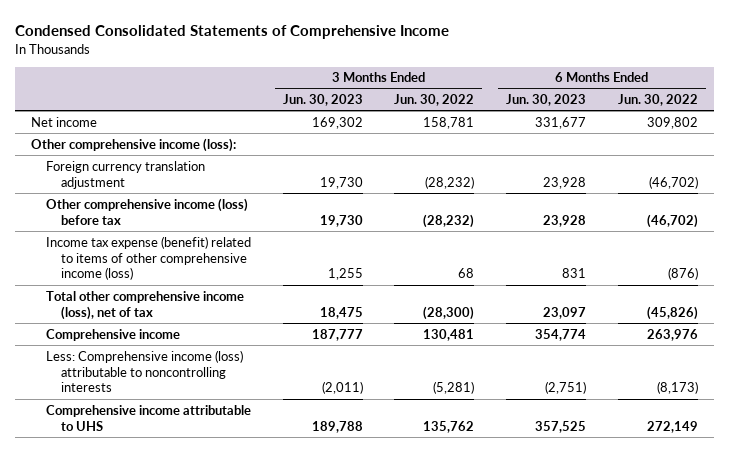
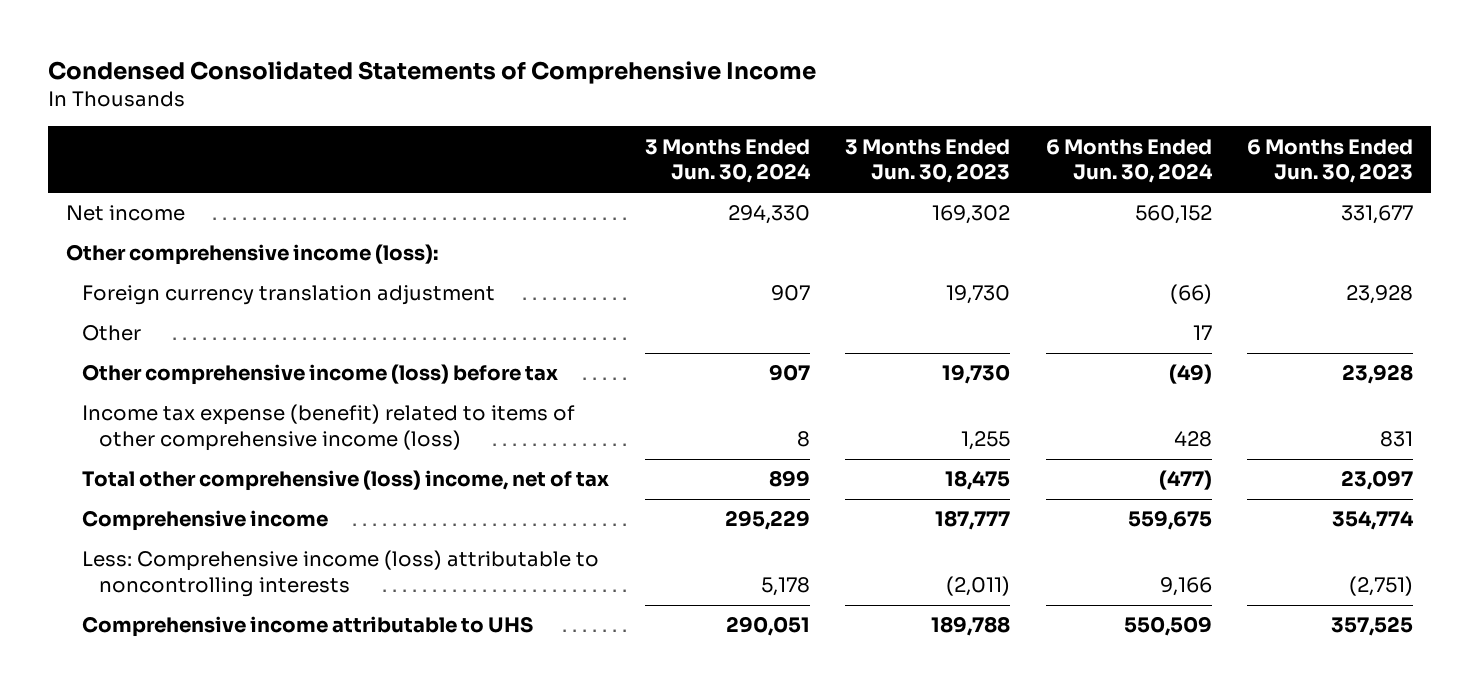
[394,94,475,107] Jun. 30, 2022 -> none
[617,94,698,107] Jun. 30, 2022 -> none
none -> [644,138,811,184] 3 Months Ended Jun. 30, 2024
none -> [1045,138,1213,184] 6 Months Ended Jun. 30, 2024
none -> [82,325,142,342] Other
[46,290,245,320] Total other comprehensive income (loss), net of tax -> [82,470,610,492] Total other comprehensive (loss) income, net of tax

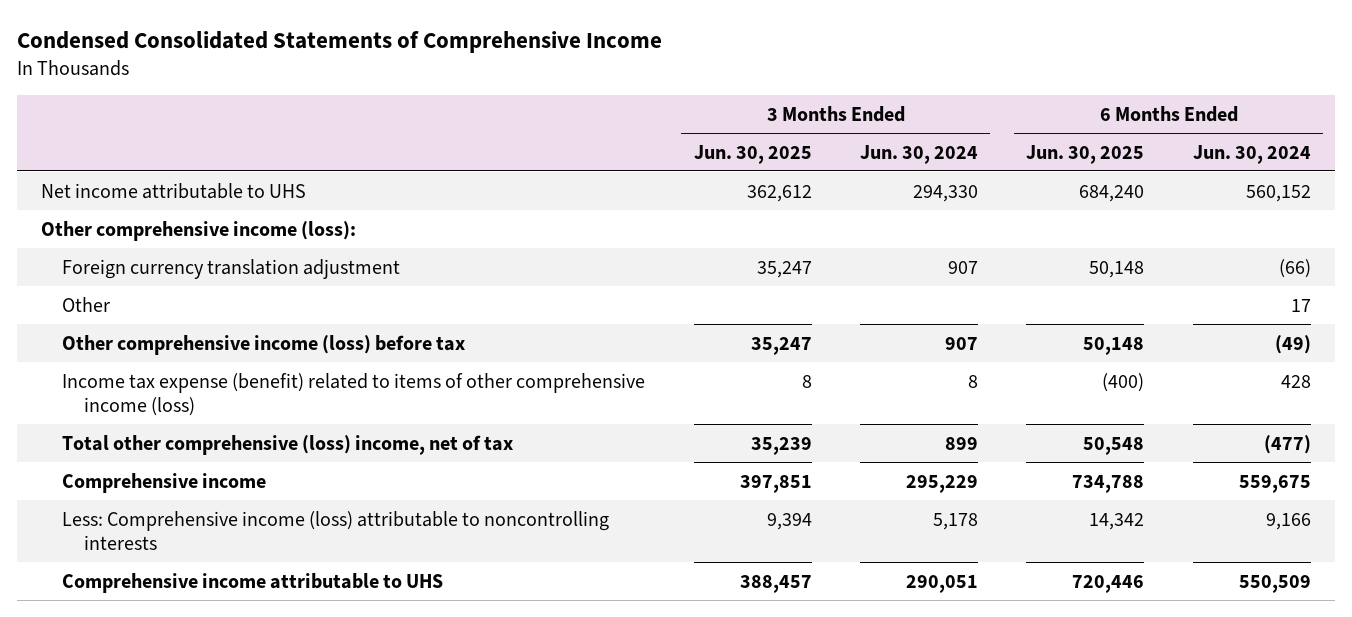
[845,138,1011,184] 3 Months Ended Jun. 30, 2023 -> none
[1247,138,1414,184] 6 Months Ended Jun. 30, 2023 -> none
none -> [693,144,812,164] Jun. 30, 2025
none -> [1026,144,1145,164] Jun. 30, 2025
[65,205,185,222] Net income -> [40,182,306,199] Net income attributable to UHS

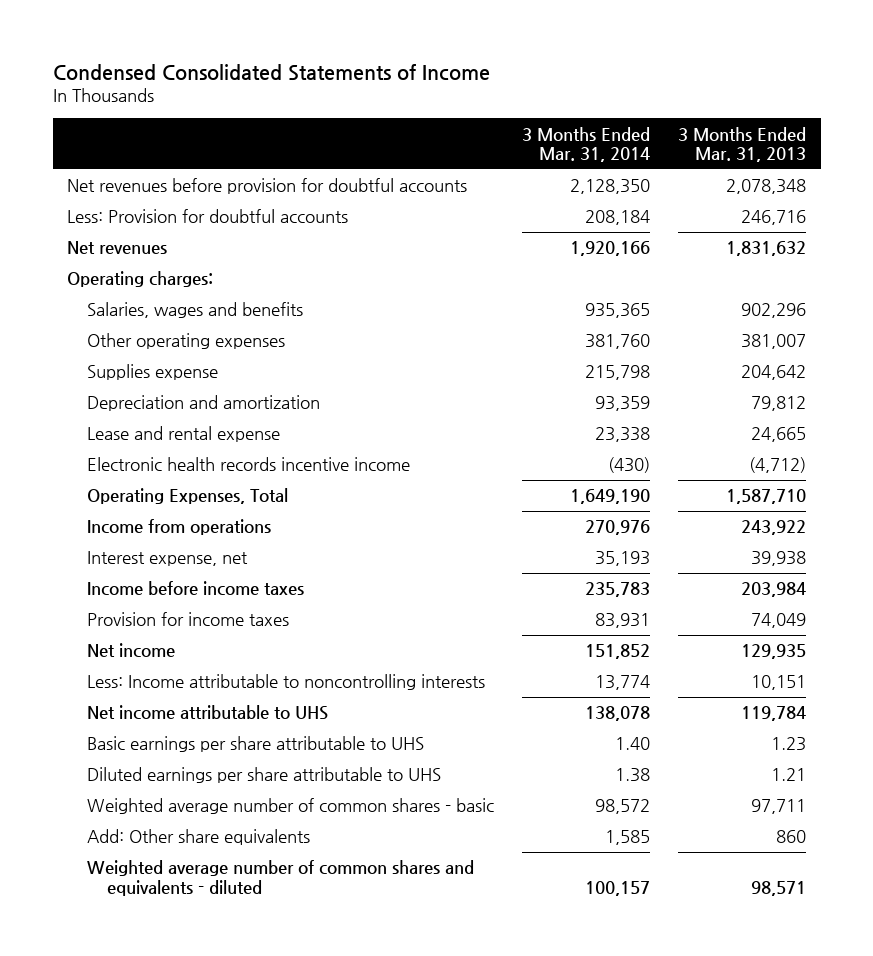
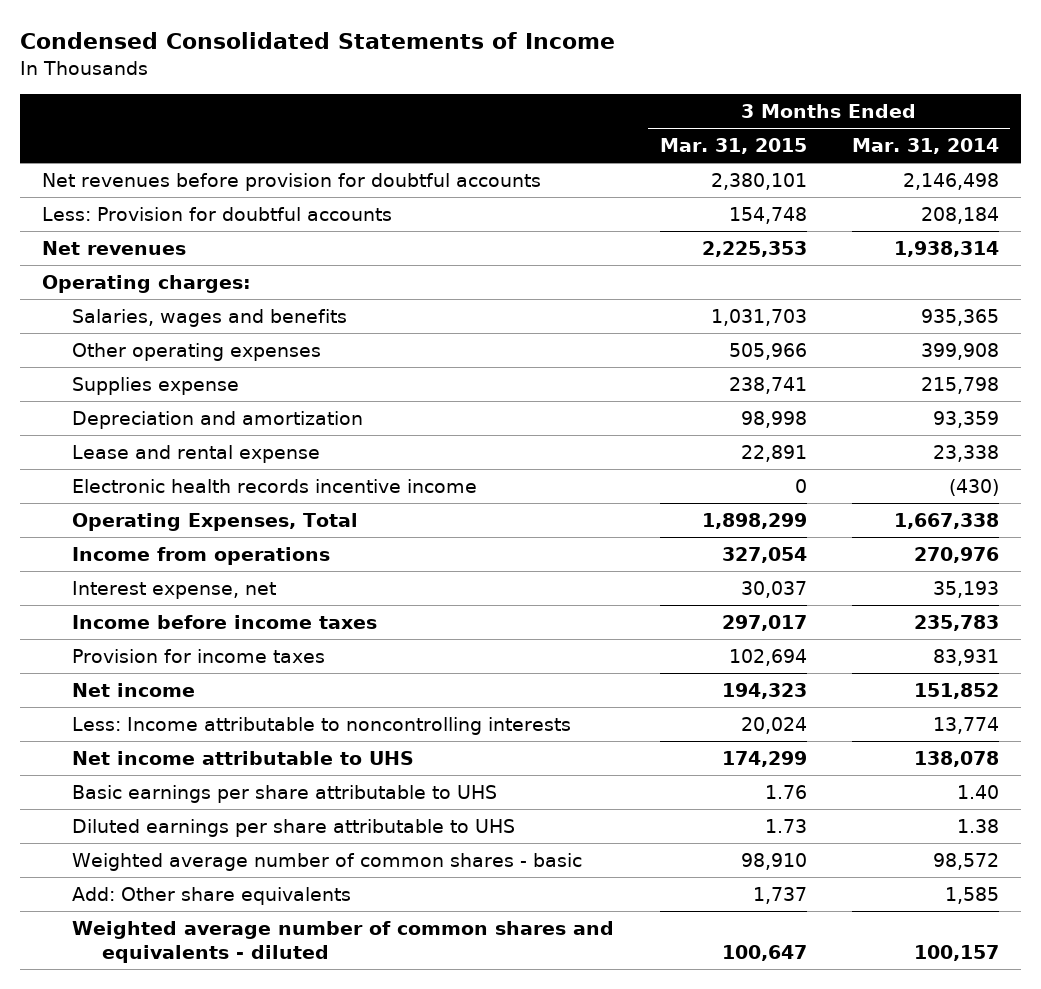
[678,126,807,162] 3 Months Ended Mar. 31, 2013 -> none
none -> [659,137,807,154] Mar. 31, 2015
[570,179,651,195] 2,128,350 -> [902,172,999,190] 2,146,498
[570,241,651,257] 1,920,166 -> [893,240,999,257] 1,938,314
[585,334,651,350] 381,760 -> [920,342,999,360] 399,908
[570,489,651,505] 1,649,190 -> [893,512,999,529] 1,667,338

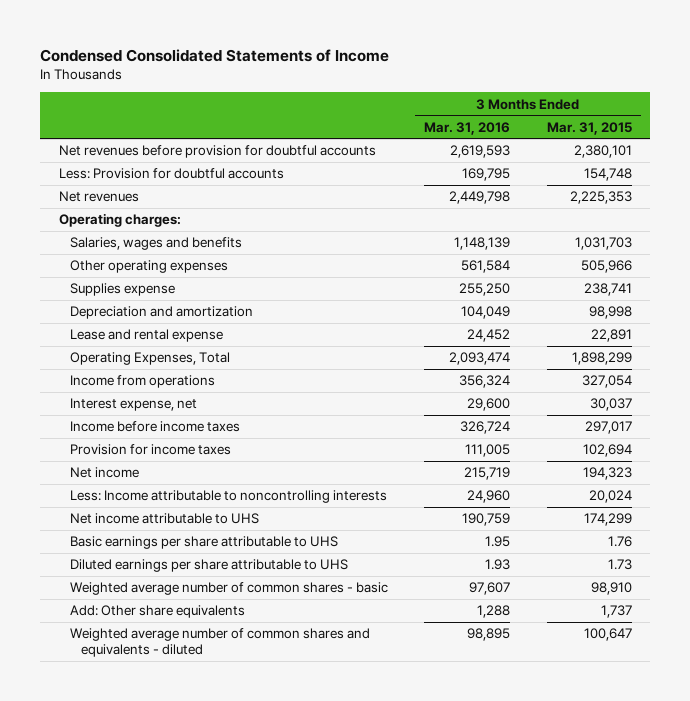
[851,137,999,154] Mar. 31, 2014 -> none
none -> [424,121,511,135] Mar. 31, 2016
[72,478,478,493] Electronic health records incentive income -> none

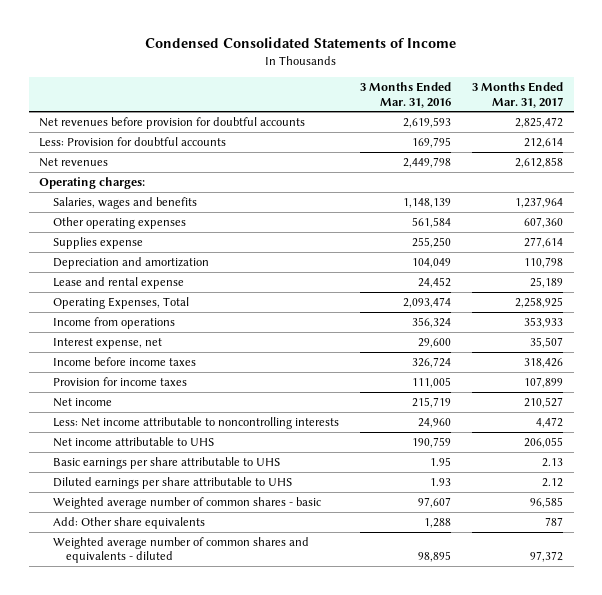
[546,121,632,135] Mar. 31, 2015 -> none
none -> [472,82,564,108] 3 Months Ended Mar. 31, 2017
[69,490,387,504] Less: Income attributable to noncontrolling interests -> [52,416,339,429] Less: Net income attributable to noncontrolling interests

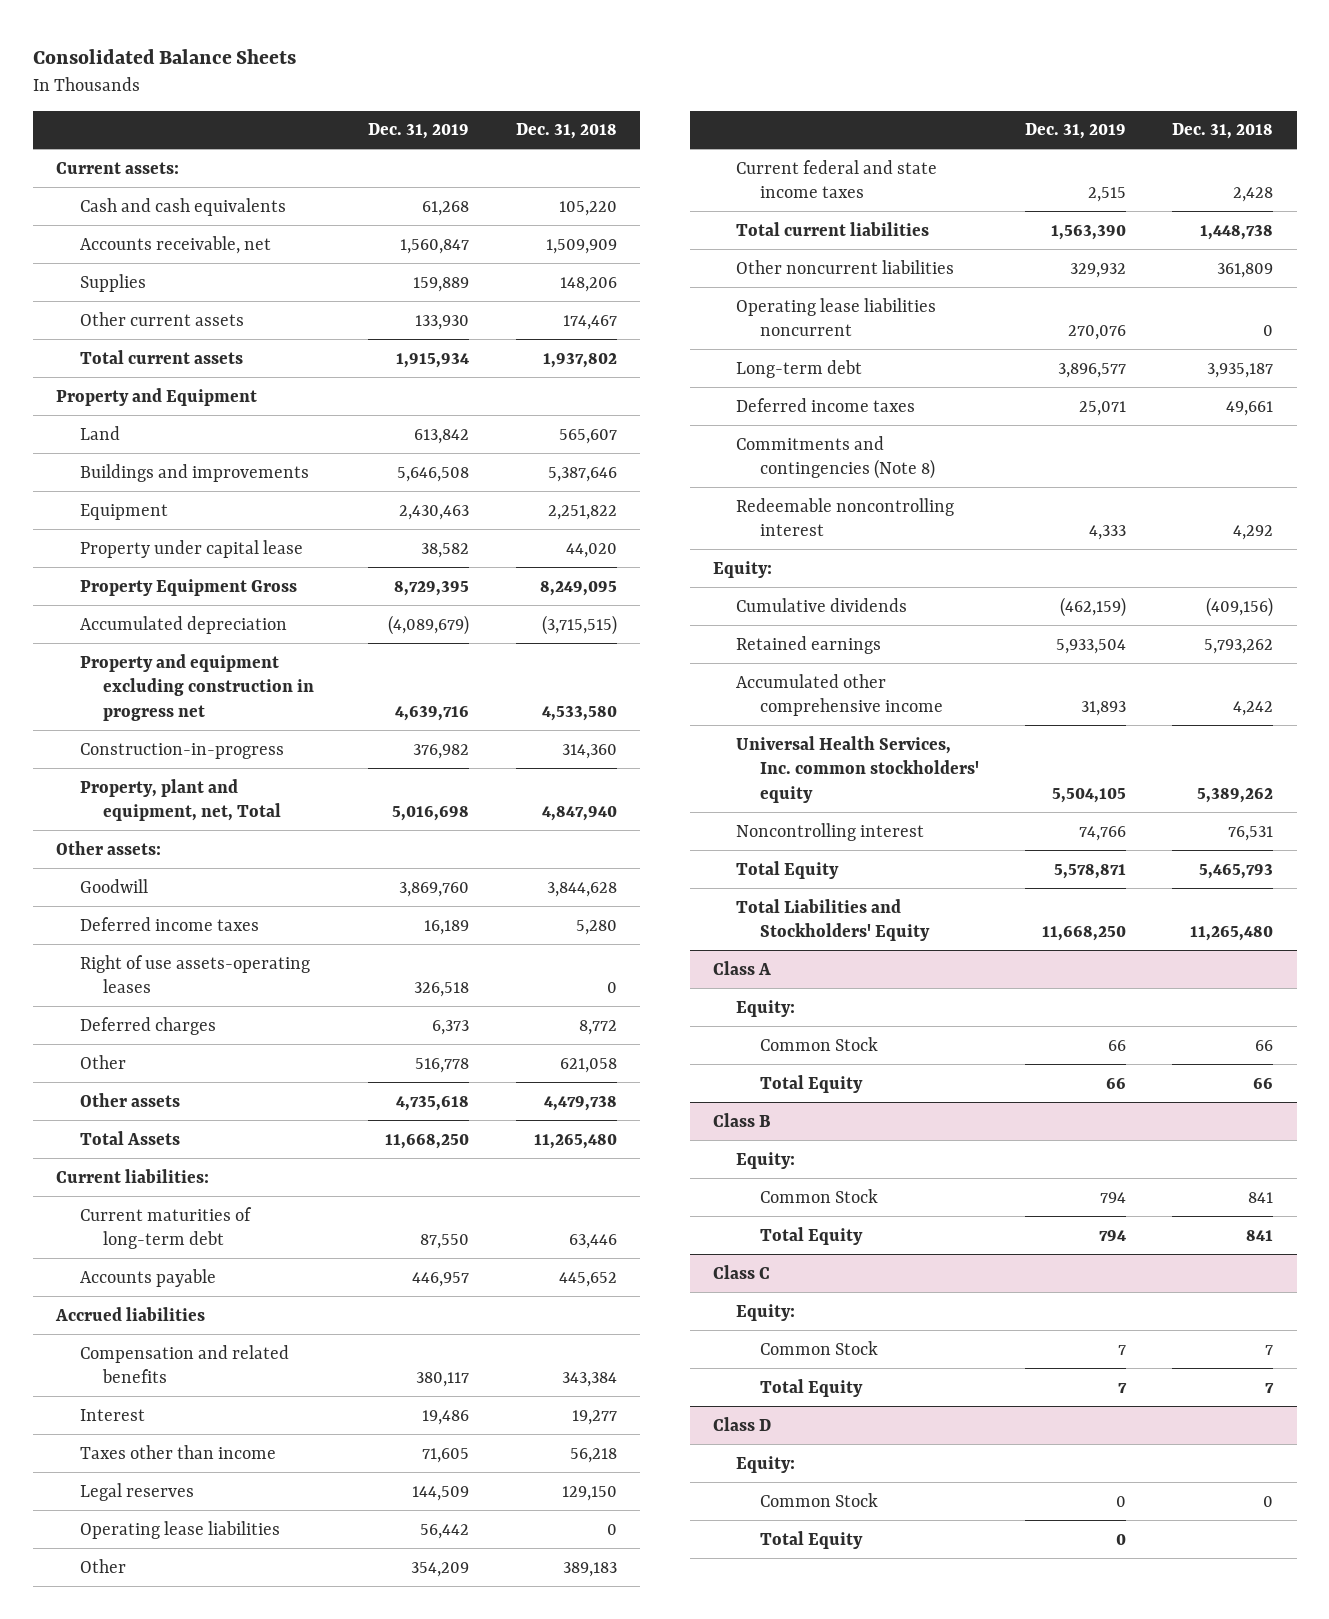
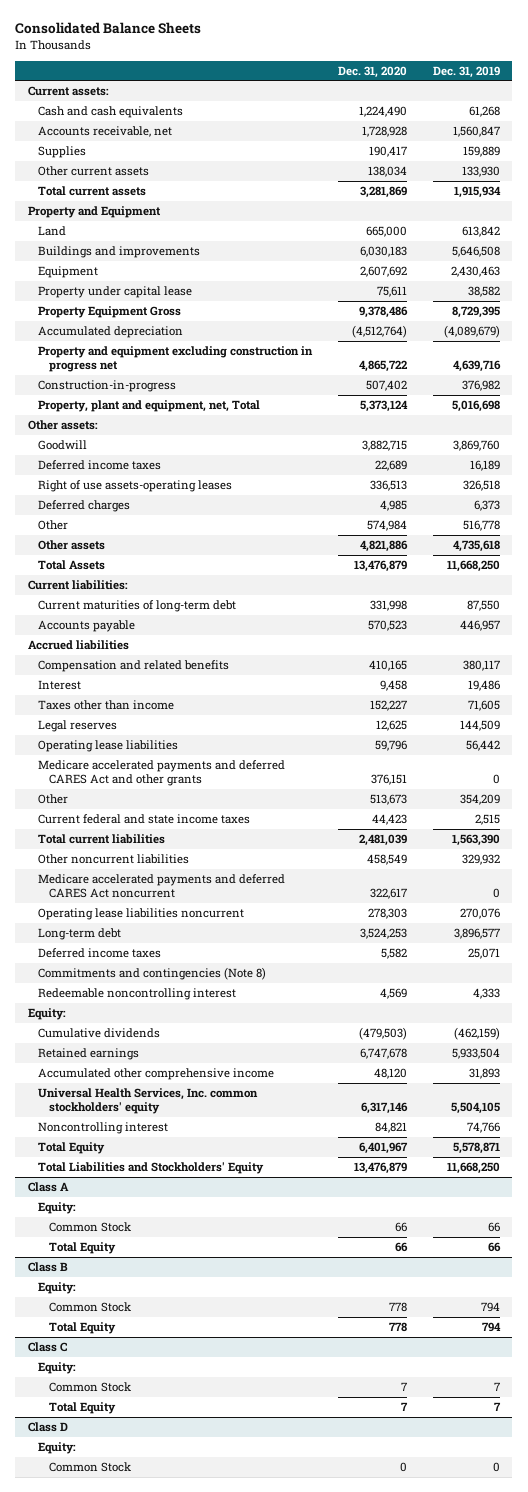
[515,123,617,140] Dec. 31, 2018 -> none
none -> [337,65,407,78] Dec. 31, 2020
none -> [38,760,286,787] Medicare accelerated payments and deferred CARES Act and other grants
none -> [38,874,286,899] Medicare accelerated payments and deferred CARES Act noncurrent
[760,1530,864,1549] Total Equity -> none

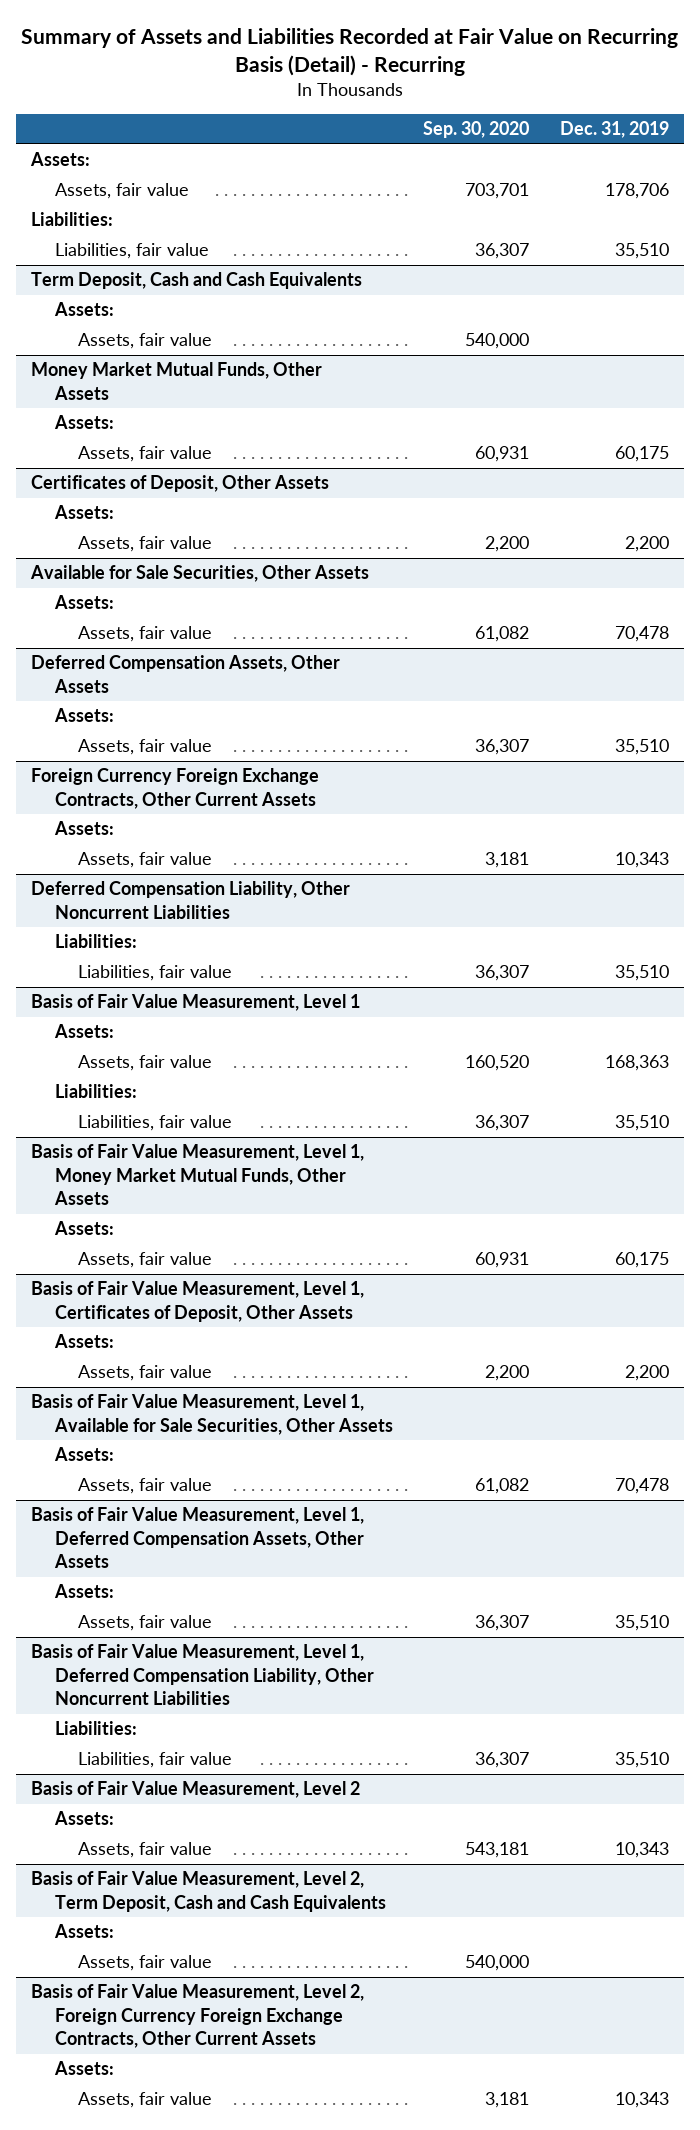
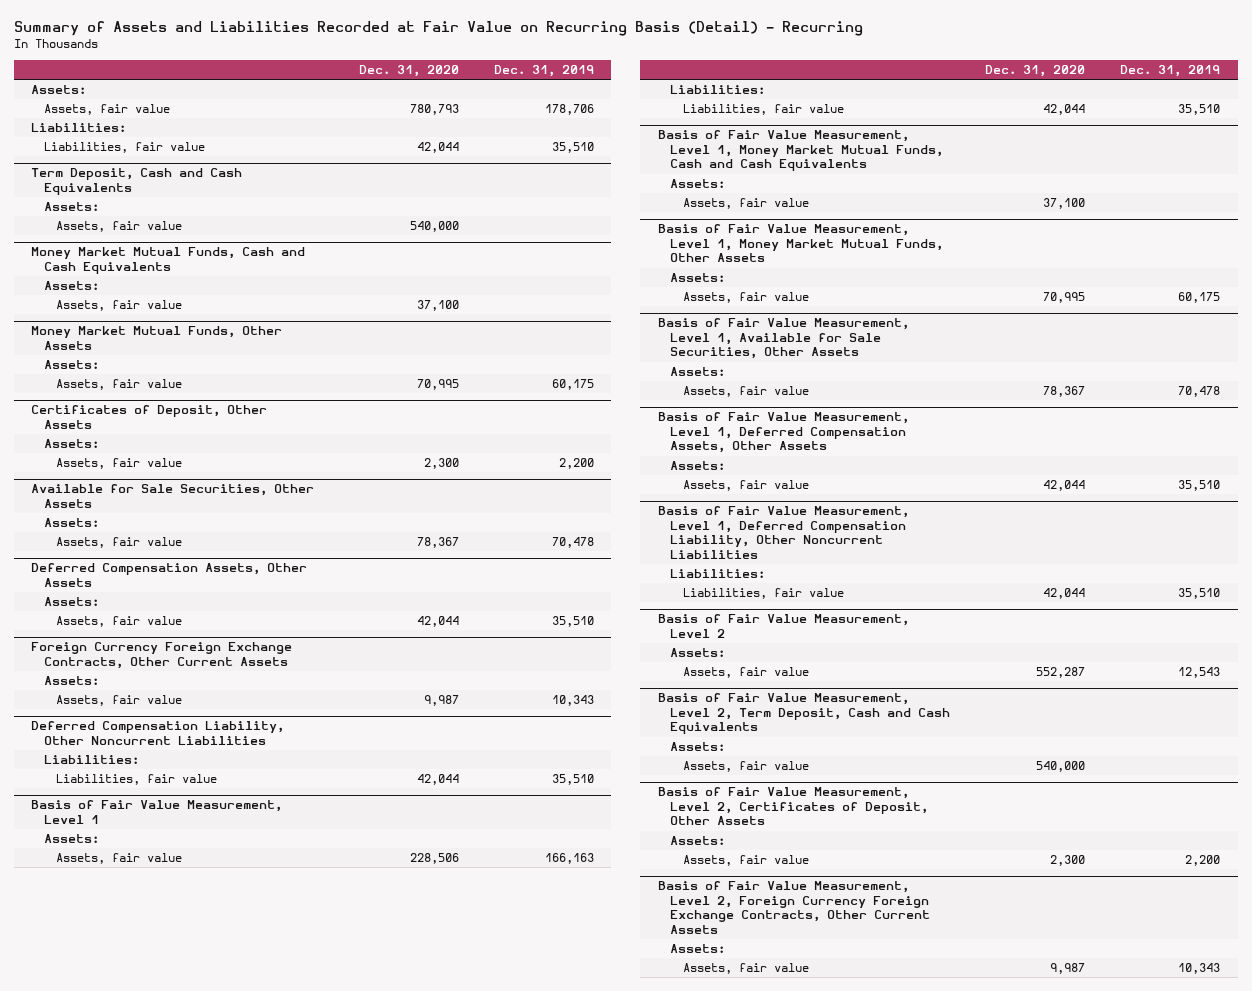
[423,121,530,139] Sep. 30, 2020 -> none
none -> [358,64,459,77] Dec. 31, 2020
none -> [31,247,306,274] Money Market Mutual Funds, Cash and Cash Equivalents
none -> [43,281,99,291] Assets:
none -> [56,300,183,312] Assets, fair value
[604,1055,669,1072] 168,363 -> [544,853,594,865] 166,163
none -> [657,130,944,172] Basis of Fair Value Measurement, Level 1, Money Market Mutual Funds, Cash and Cash Equivalents
none -> [670,179,726,189] Assets:
none -> [682,198,809,210] Assets, fair value
[31,1281,365,1322] Basis of Fair Value Measurement, Level 1, Certificates of Deposit, Other Assets -> none
[53,1334,114,1349] Assets: -> none
[78,1365,213,1382] Assets, fair value -> none
[614,1842,669,1859] 10,343 -> [1178,667,1221,679] 12,543
none -> [657,787,929,826] Basis of Fair Value Measurement, Level 2, Certificates of Deposit, Other Assets
none -> [670,836,726,846] Assets:
none -> [682,855,809,867] Assets, fair value

